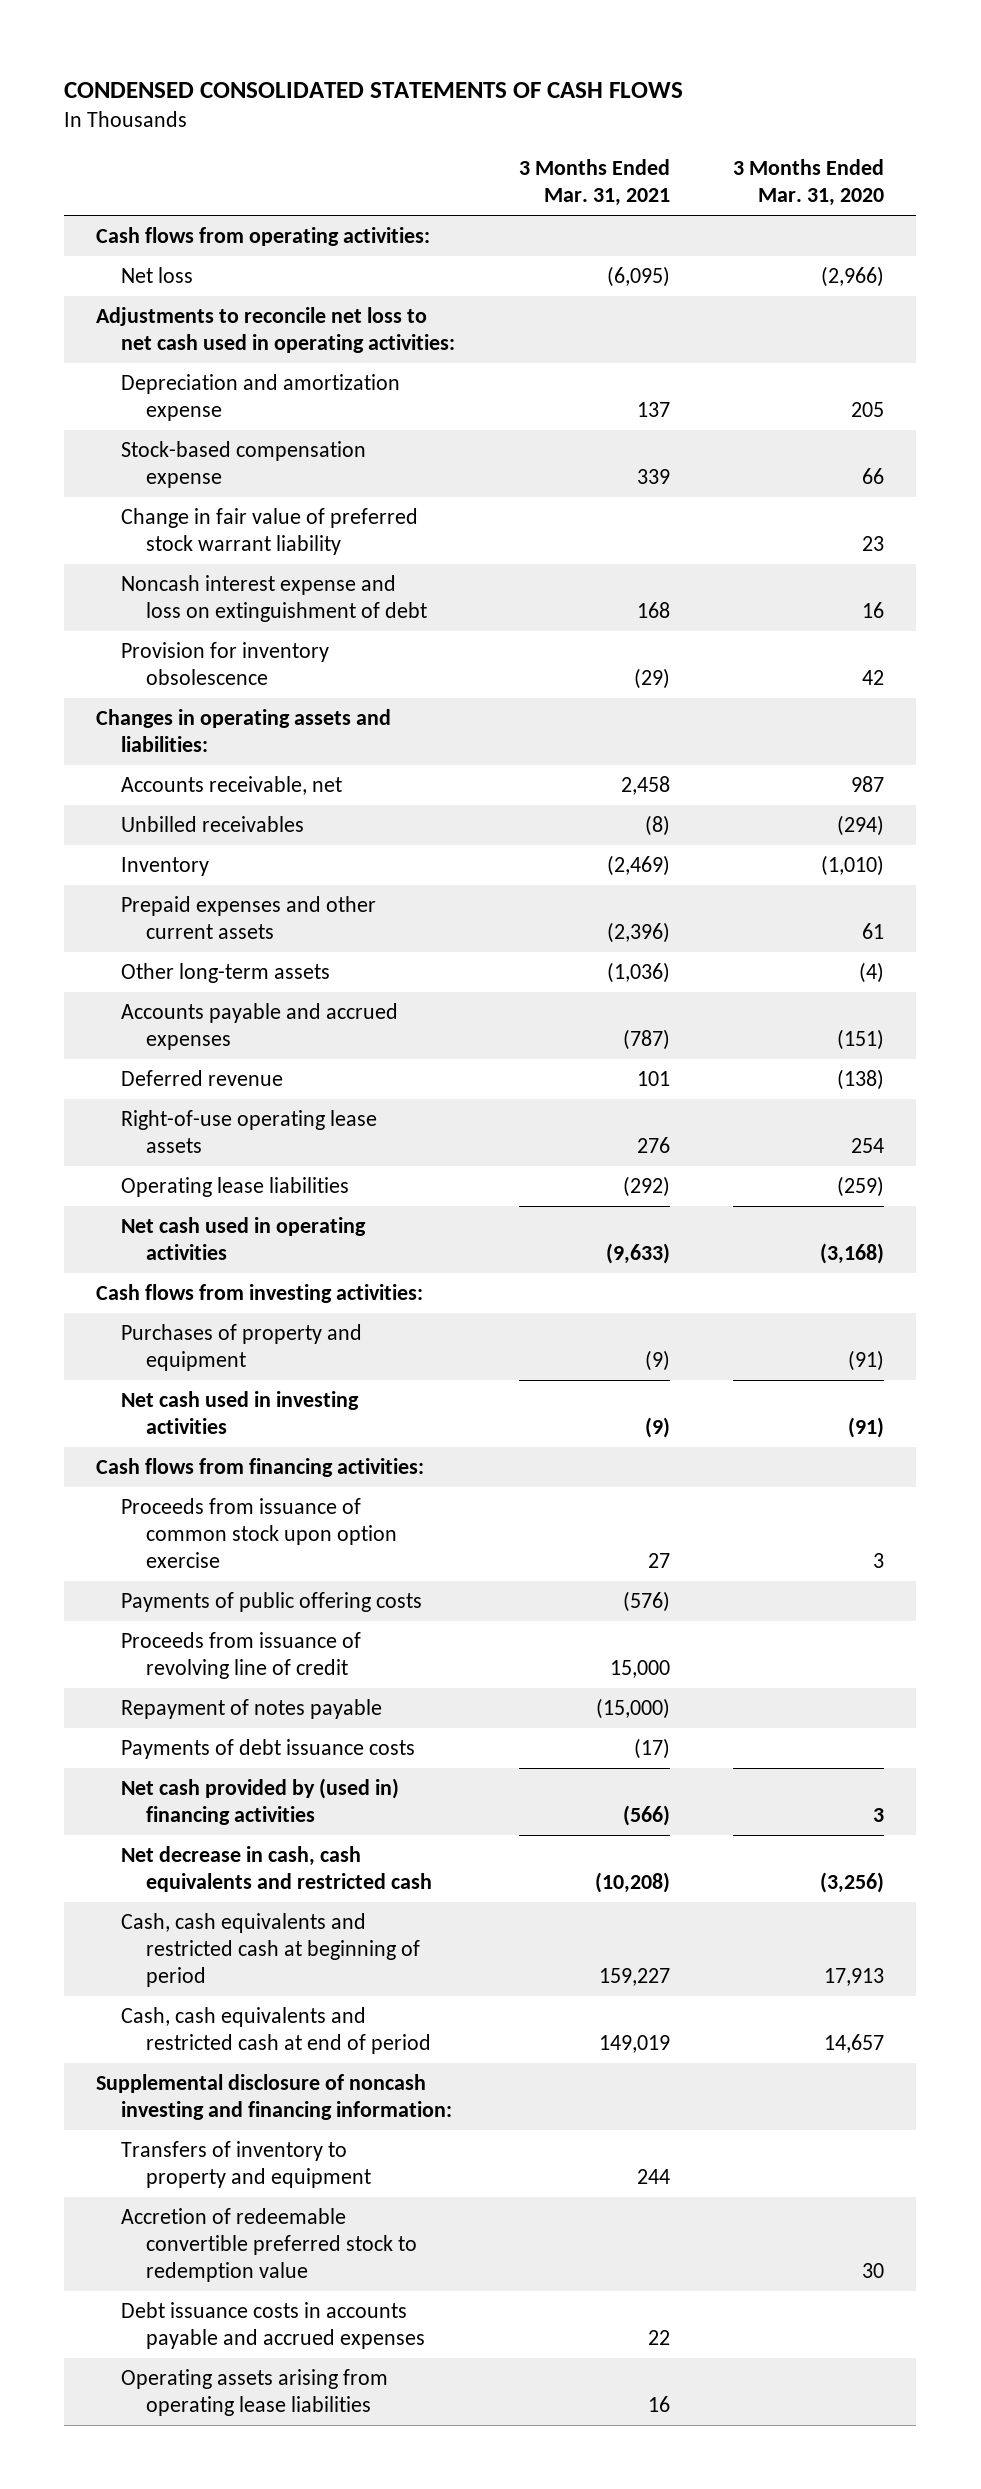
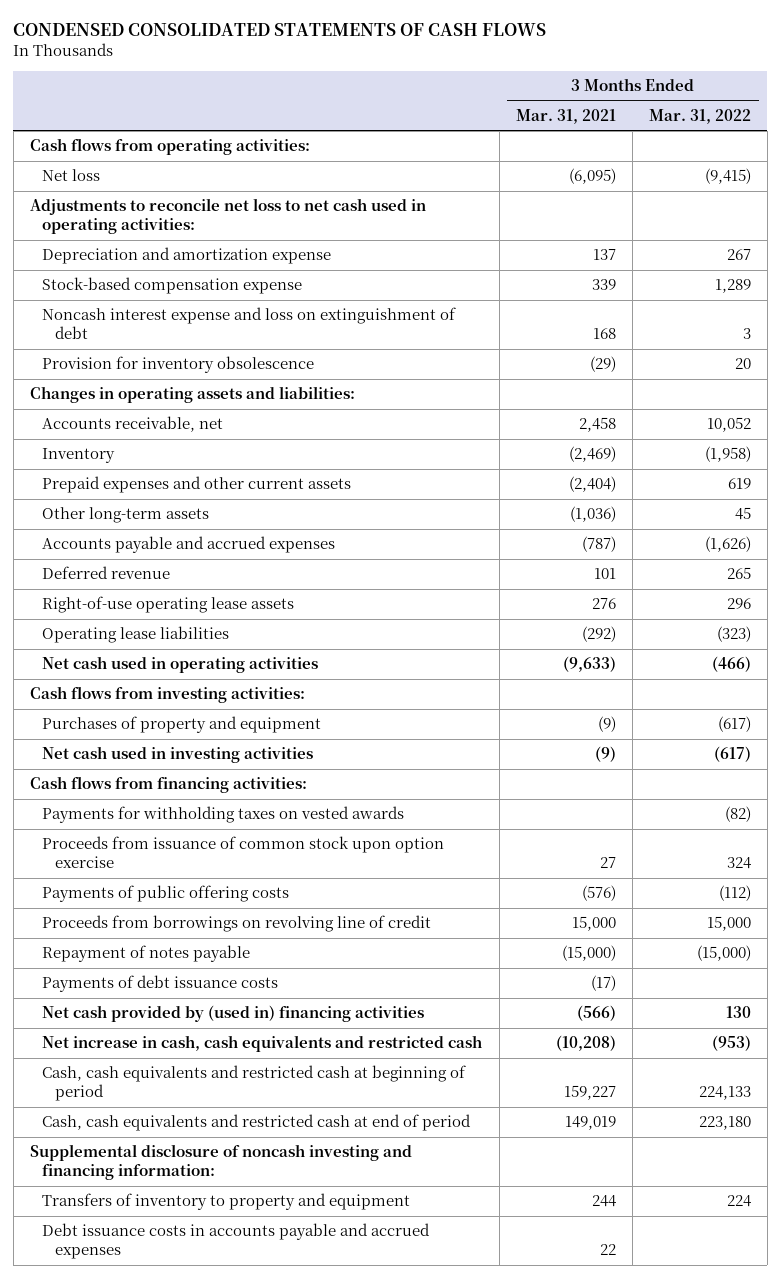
[733,159,885,206] 3 Months Ended Mar. 31, 2020 -> none
none -> [648,108,751,124] Mar. 31, 2022
[121,508,419,555] Change in fair value of preferred stock warrant liability -> none
[121,816,305,833] Unbilled receivables -> none
[606,921,670,943] (2,396) -> [568,476,616,493] (2,404)
none -> [42,806,405,824] Payments for withholding taxes on vested awards
[121,1632,362,1679] Proceeds from issuance of revolving line of credit -> [42,915,432,933] Proceeds from borrowings on revolving line of credit
[121,1846,433,1892] Net decrease in cash, cash equivalents and restricted cash -> [42,1035,483,1053] Net increase in cash, cash equivalents and restricted cash
[121,2208,418,2282] Accretion of redeemable convertible preferred stock to redemption value -> none
[121,2369,389,2416] Operating assets arising from operating lease liabilities -> none

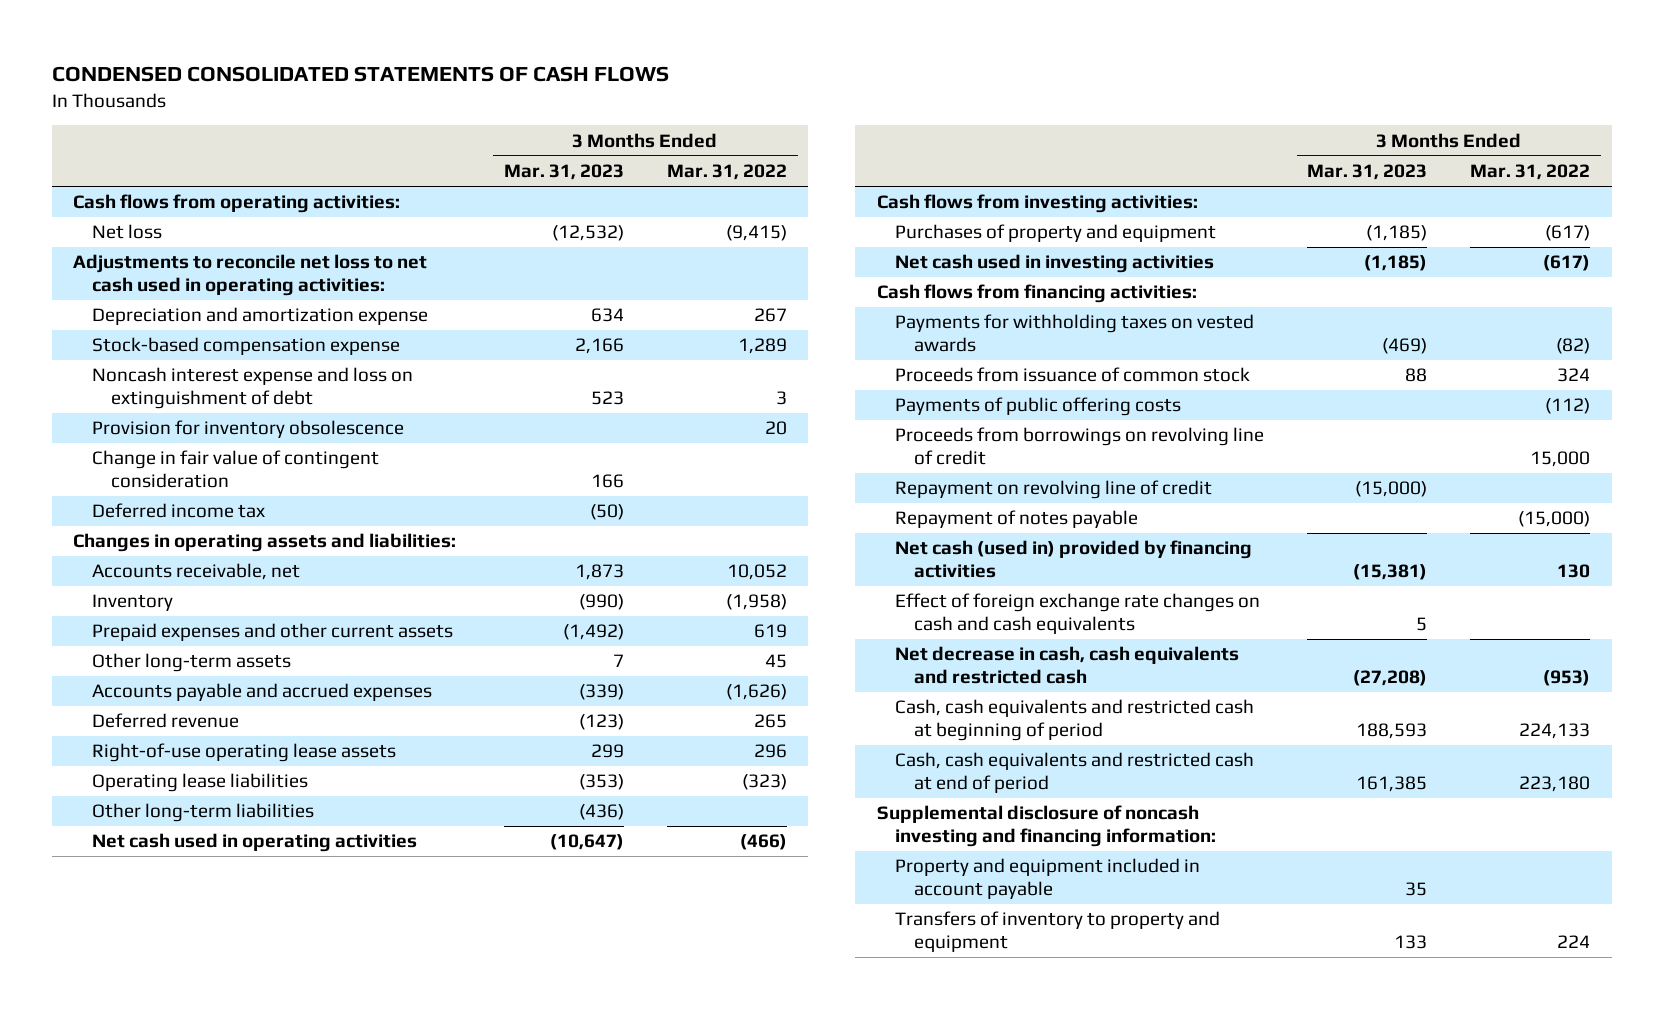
[515,108,616,124] Mar. 31, 2021 -> none
none -> [503,164,624,181] Mar. 31, 2023
none -> [92,450,380,488] Change in fair value of contingent consideration
none -> [92,503,266,519] Deferred income tax
none -> [92,803,315,823] Other long-term liabilities
[42,836,445,869] Proceeds from issuance of common stock upon option exercise -> [895,367,1251,383] Proceeds from issuance of common stock
none -> [895,480,1213,500] Repayment on revolving line of credit
[42,975,279,993] Payments of debt issuance costs -> none
[42,1005,425,1023] Net cash provided by (used in) financing activities -> [895,540,1253,578] Net cash (used in) provided by financing activities
none -> [895,593,1261,634] Effect of foreign exchange rate changes on cash and cash equivalents
[42,1035,483,1053] Net increase in cash, cash equivalents and restricted cash -> [895,646,1240,684] Net decrease in cash, cash equivalents and restricted cash
none -> [895,858,1201,899] Property and equipment included in account payable
[42,1223,431,1260] Debt issuance costs in accounts payable and accrued expenses -> none

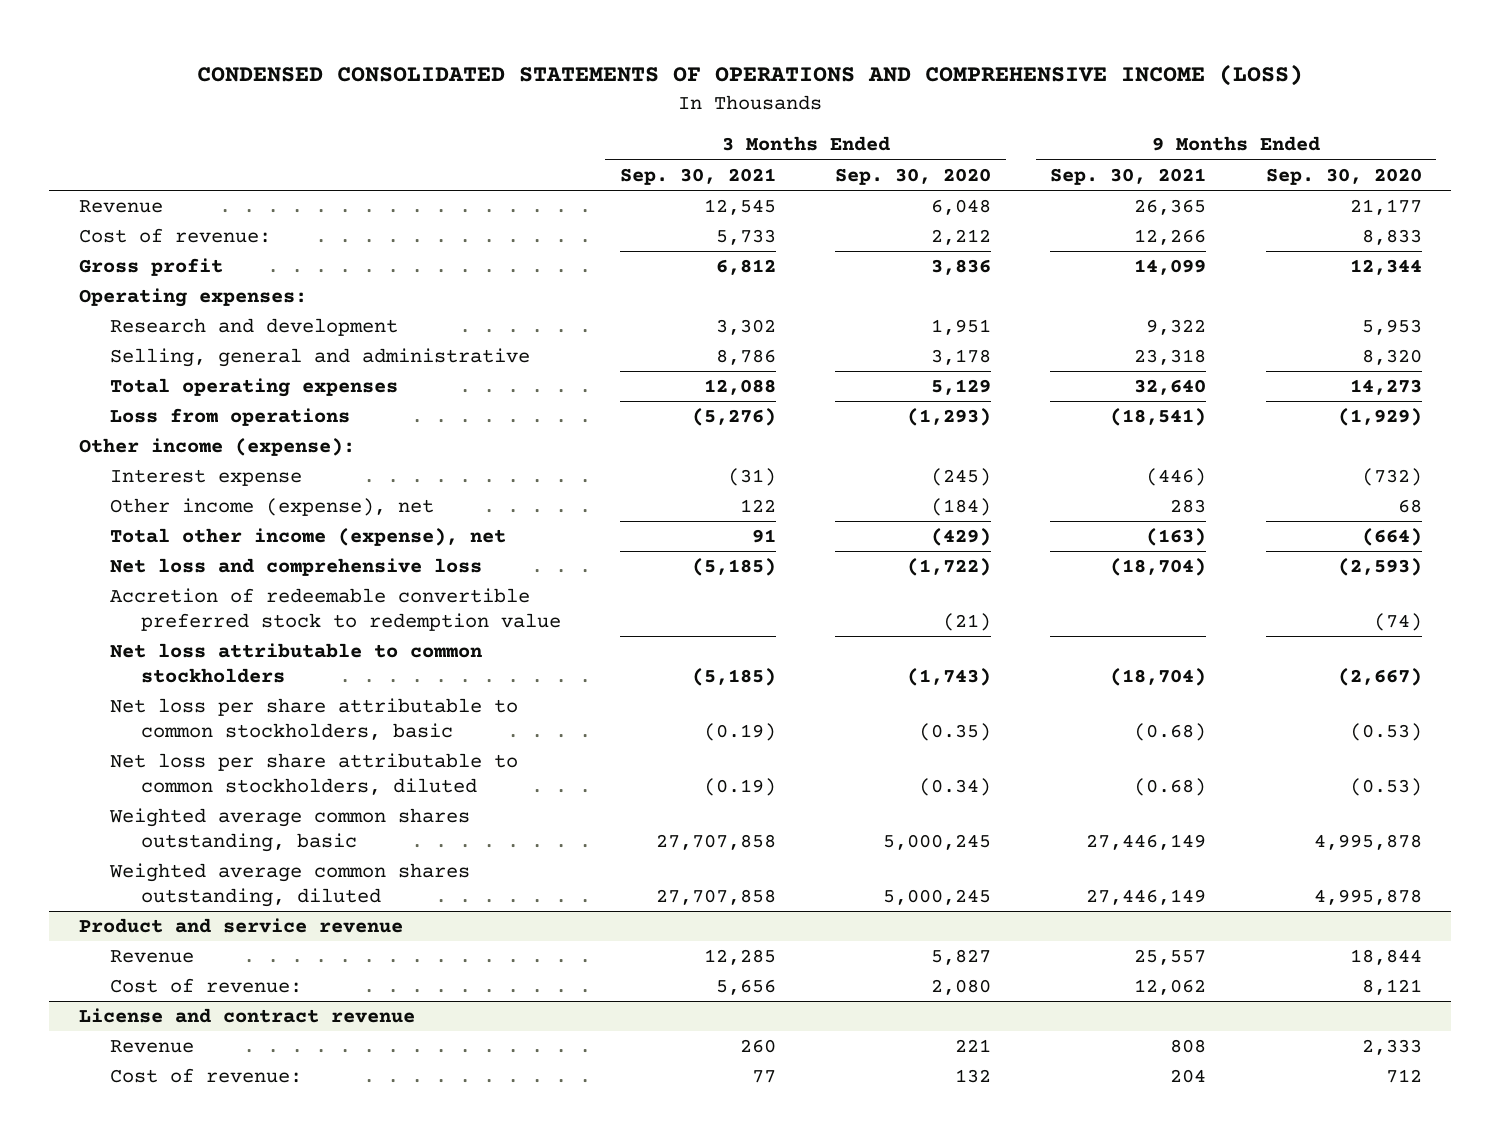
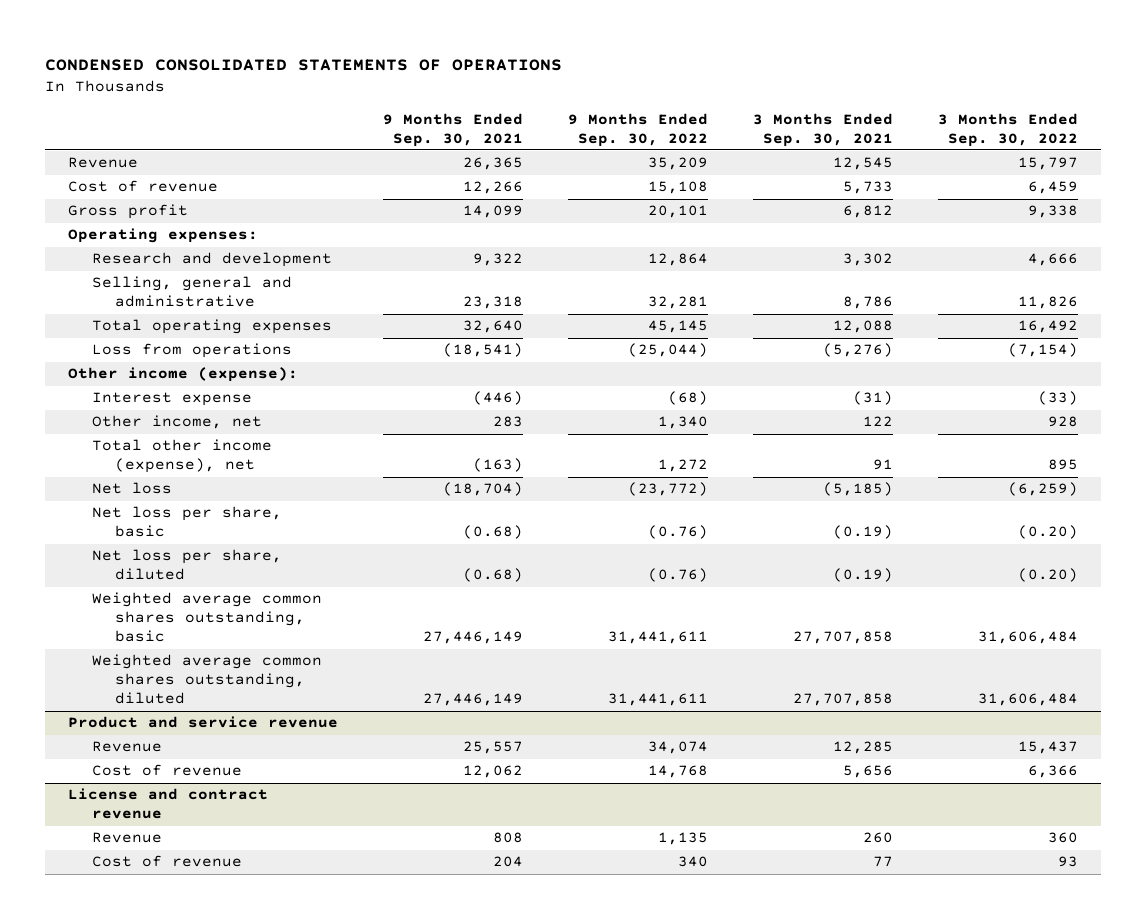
[197,64,1304,87] CONDENSED CONSOLIDATED STATEMENTS OF OPERATIONS AND COMPREHENSIVE INCOME (LOSS) -> [45,59,563,72] CONDENSED CONSOLIDATED STATEMENTS OF OPERATIONS
[835,167,992,185] Sep. 30, 2020 -> none
[1265,167,1422,185] Sep. 30, 2020 -> none
none -> [568,112,709,147] 9 Months Ended Sep. 30, 2022
none -> [938,112,1079,147] 3 Months Ended Sep. 30, 2022
[79,228,272,244] Cost of revenue: -> [67,180,218,193] Cost of revenue
[110,498,435,517] Other income (expense), net -> [91,415,262,430] Other income, net
[110,588,562,632] Accretion of redeemable convertible preferred stock to redemption value -> none
[110,643,483,684] Net loss attributable to common stockholders -> none
[110,558,483,577] Net loss and comprehensive loss -> [91,482,172,495] Net loss
[110,698,519,741] Net loss per share attributable to common stockholders, basic -> [91,506,282,538] Net loss per share, basic
[110,753,519,796] Net loss per share attributable to common stockholders, diluted -> [91,549,282,581] Net loss per share, diluted
[110,978,303,994] Cost of revenue: -> [91,764,242,777] Cost of revenue
[110,1068,303,1084] Cost of revenue: -> [91,855,242,868] Cost of revenue

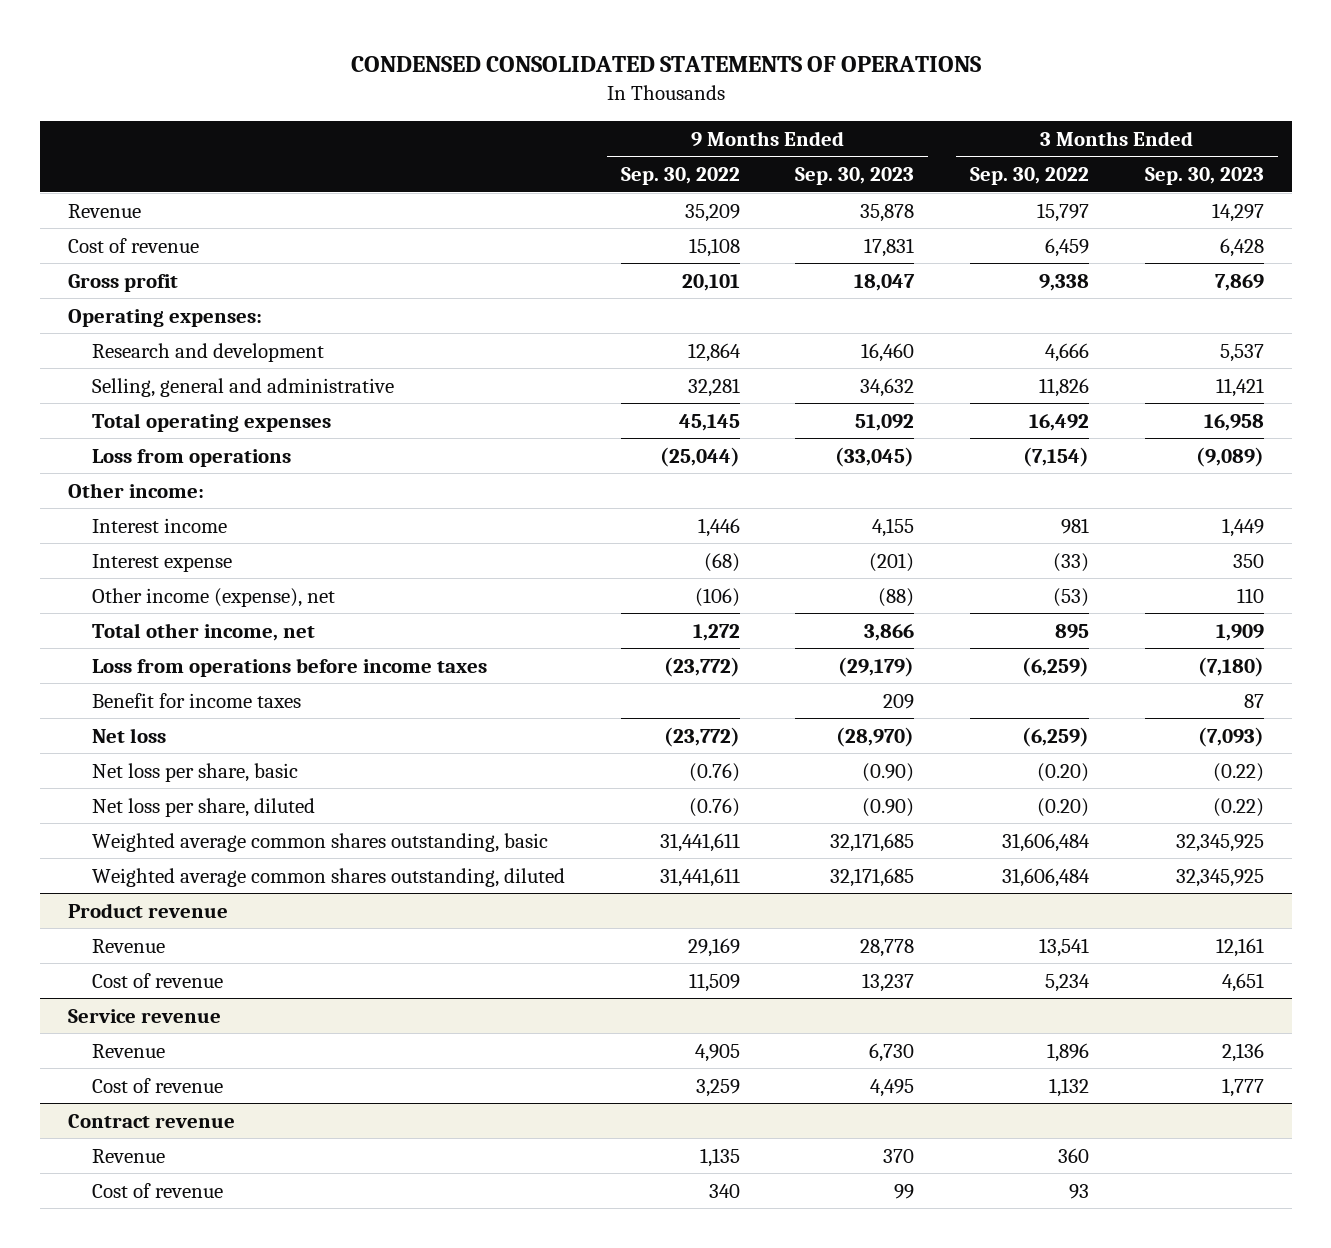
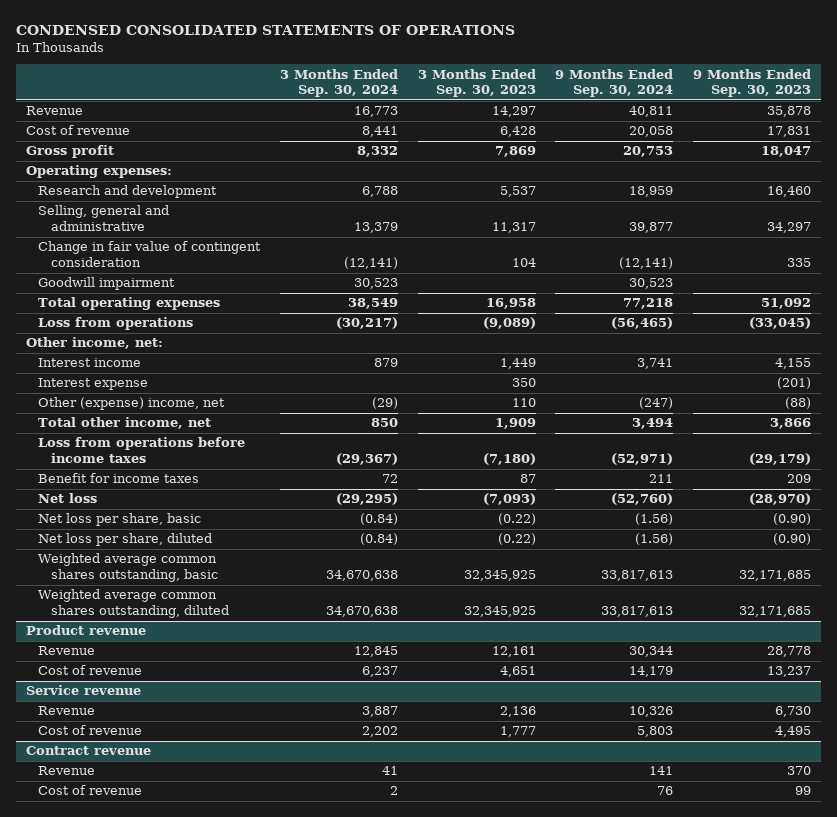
[620,167,740,186] Sep. 30, 2022 -> none
[970,167,1090,186] Sep. 30, 2022 -> none
none -> [279,68,398,98] 3 Months Ended Sep. 30, 2024
none -> [555,68,674,98] 9 Months Ended Sep. 30, 2024
[860,377,915,397] 34,632 -> [767,222,812,234] 34,297
[1215,377,1264,397] 11,421 -> [491,222,536,234] 11,317
none -> [38,241,262,268] Change in fair value of contingent consideration
none -> [38,277,176,291] Goodwill impairment
[67,482,204,498] Other income: -> [25,337,163,350] Other income, net:
[92,587,336,607] Other income (expense), net -> [38,397,226,411] Other (expense) income, net

